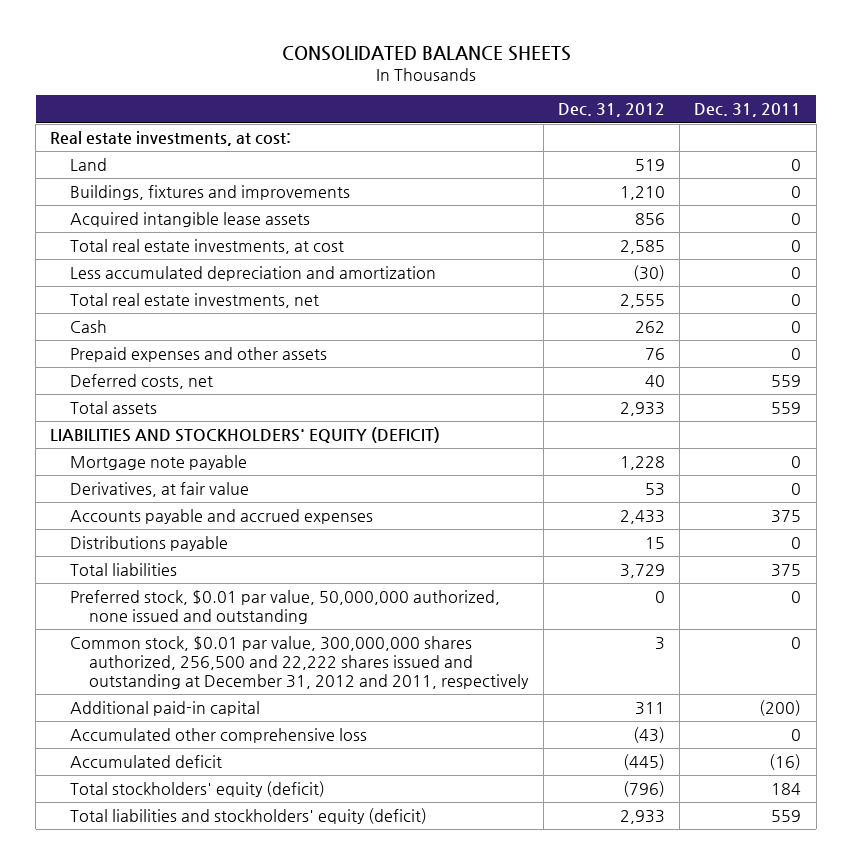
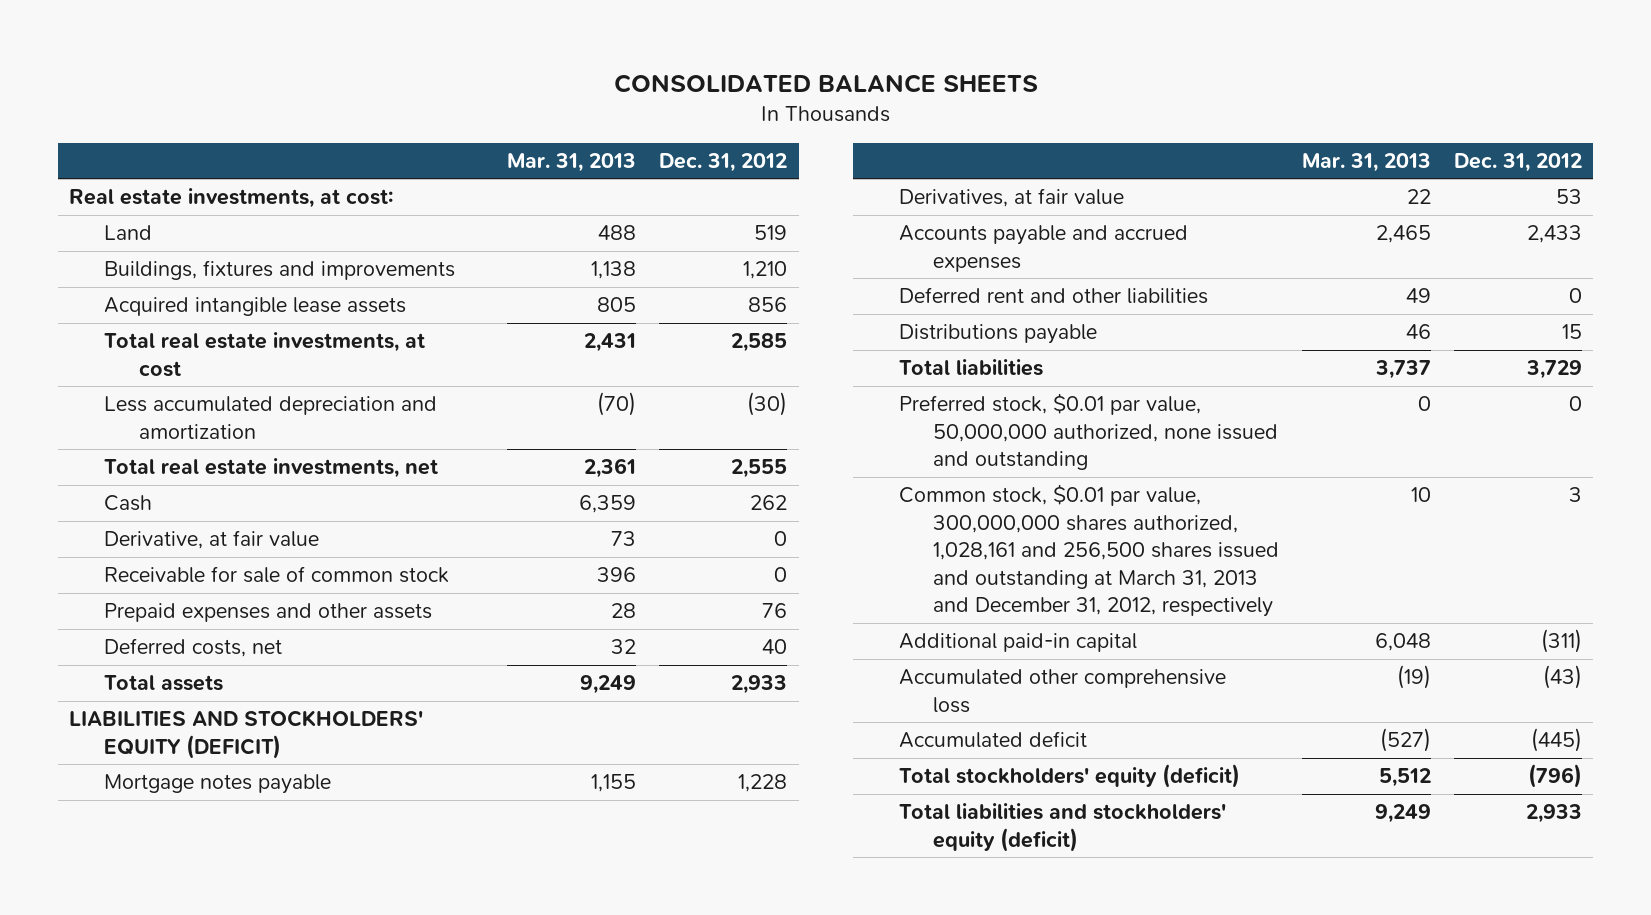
[694,103,802,118] Dec. 31, 2011 -> none
none -> [507,152,637,172] Mar. 31, 2013
none -> [104,530,320,550] Derivative, at fair value
none -> [104,566,450,584] Receivable for sale of common stock
[69,454,247,470] Mortgage note payable -> [104,774,332,795] Mortgage notes payable
none -> [898,287,1208,305] Deferred rent and other liabilities
[69,635,530,689] Common stock, $0.01 par value, 300,000,000 shares authorized, 256,500 and 22,222 shares issued and outstanding at December 31, 2012 and 2011, respectively -> [898,484,1280,618] Common stock, $0.01 par value, 300,000,000 shares authorized, 1,028,161 and 256,500 shares issued and outstanding at March 31, 2013 and December 31, 2012, respectively
[634,701,665,715] 311 -> [1540,629,1582,654] (311)

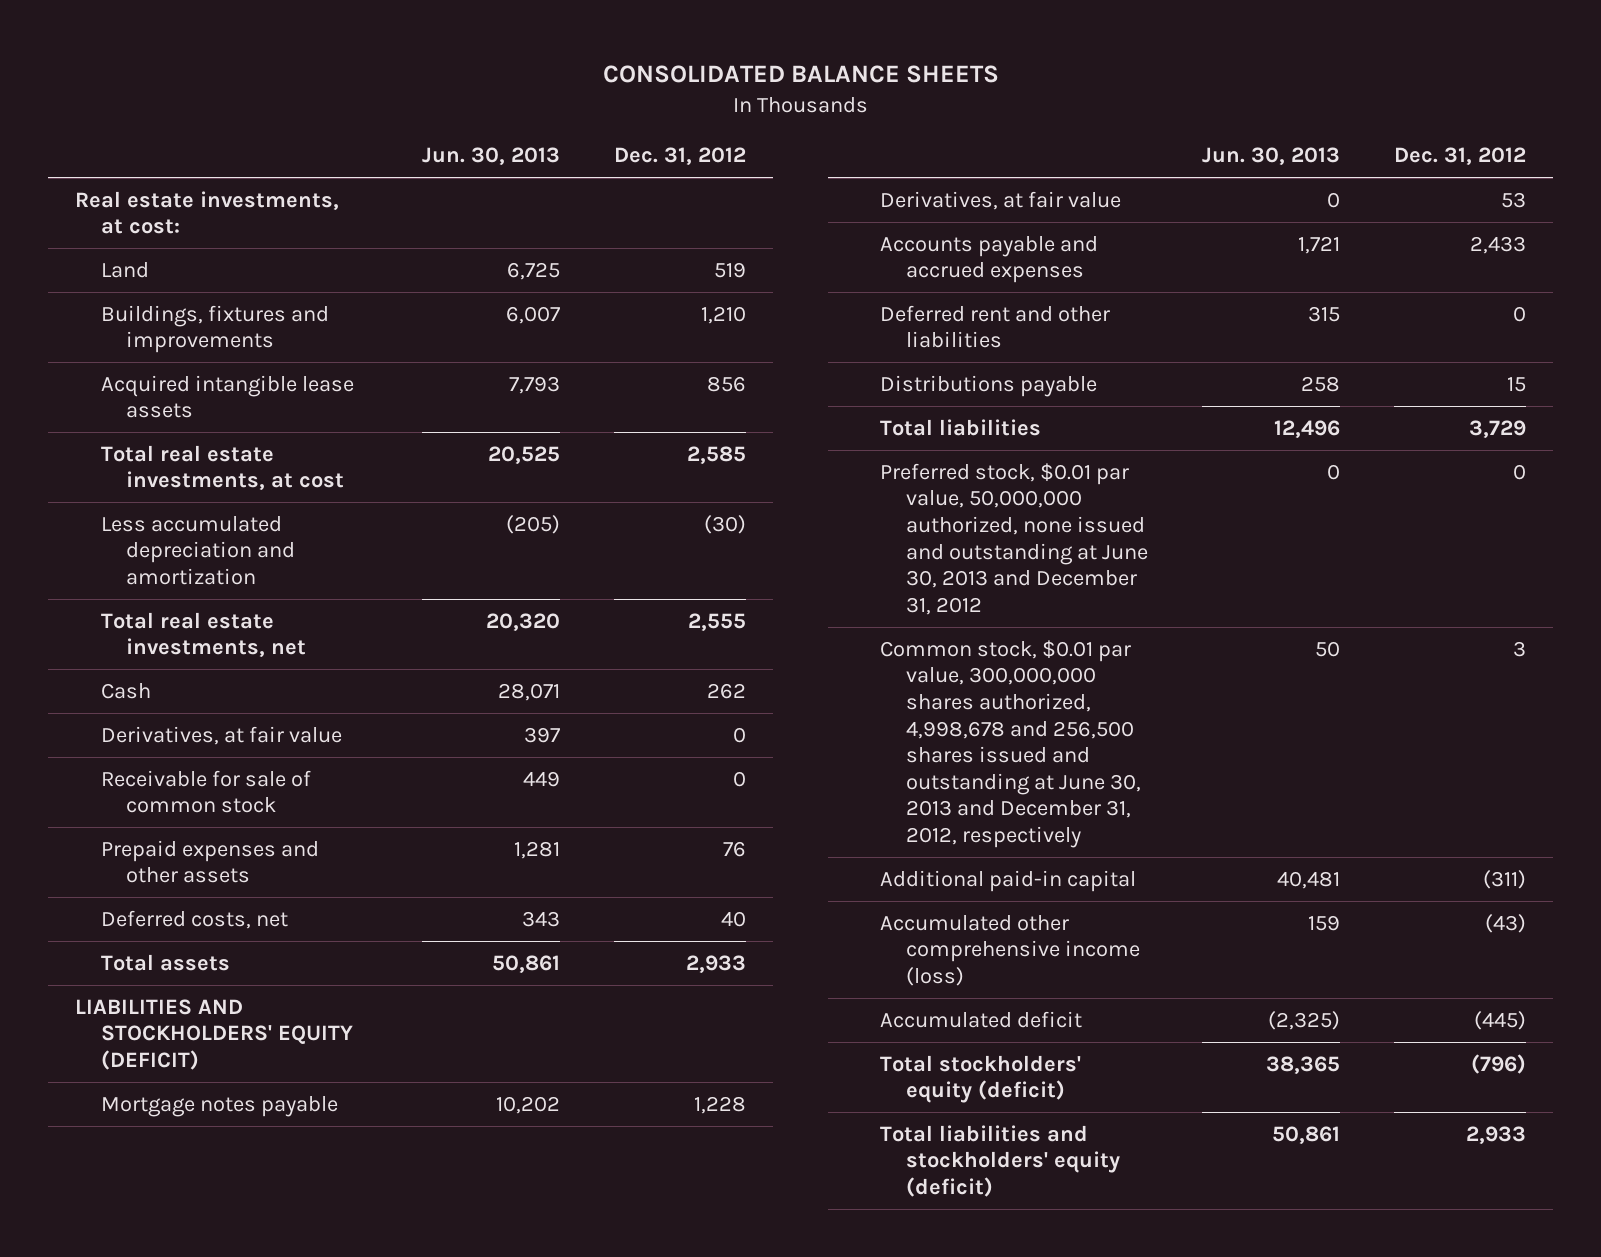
[507,152,637,172] Mar. 31, 2013 -> none
none -> [422,147,561,166] Jun. 30, 2013
[104,530,320,550] Derivative, at fair value -> [100,725,342,745] Derivatives, at fair value
[898,393,1279,471] Preferred stock, $0.01 par value, 50,000,000 authorized, none issued and outstanding -> [880,462,1148,615] Preferred stock, $0.01 par value, 50,000,000 authorized, none issued and outstanding at June 30, 2013 and December 31, 2012
[898,484,1280,618] Common stock, $0.01 par value, 300,000,000 shares authorized, 1,028,161 and 256,500 shares issued and outstanding at March 31, 2013 and December 31, 2012, respectively -> [880,639,1141,848] Common stock, $0.01 par value, 300,000,000 shares authorized, 4,998,678 and 256,500 shares issued and outstanding at June 30, 2013 and December 31, 2012, respectively
[898,669,1226,713] Accumulated other comprehensive loss -> [880,914,1140,986] Accumulated other comprehensive income (loss)

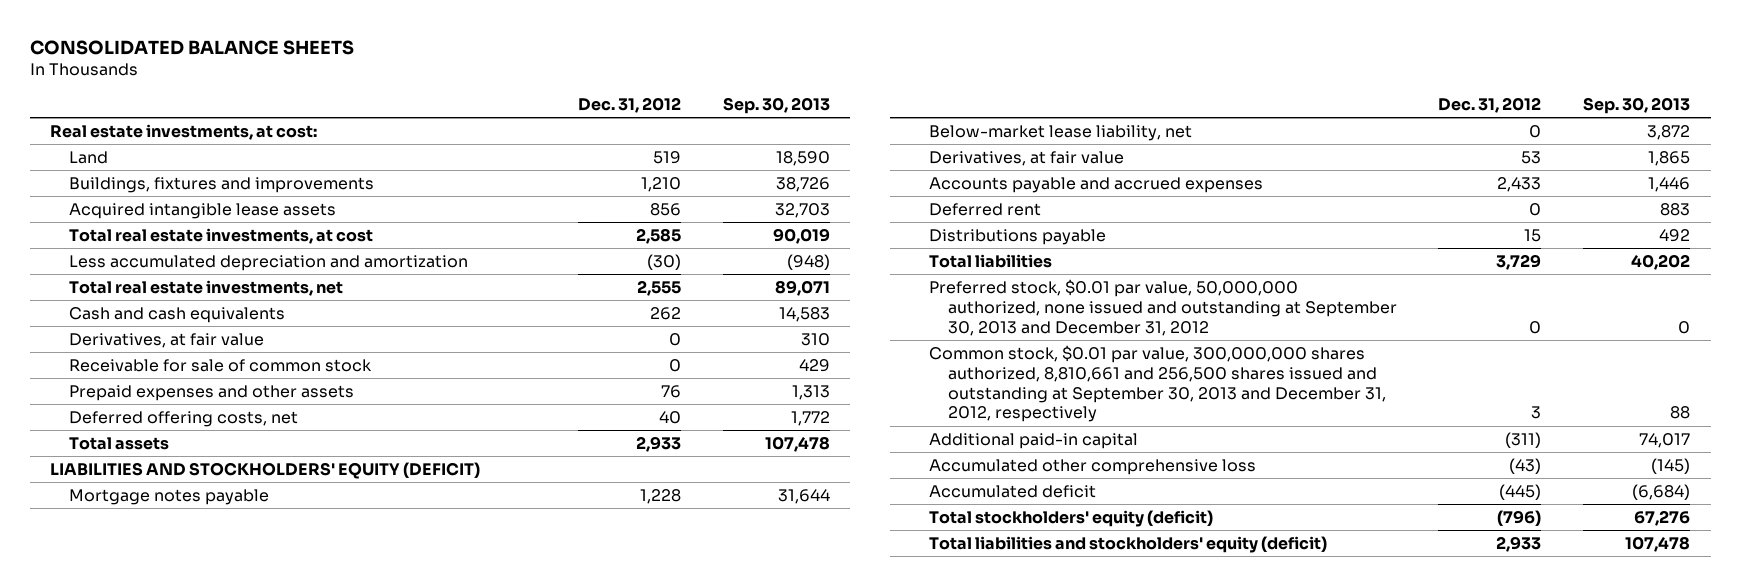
[422,147,561,166] Jun. 30, 2013 -> none
none -> [722,97,830,115] Sep. 30, 2013
[100,682,151,699] Cash -> [68,306,285,323] Cash and cash equivalents
[100,909,288,929] Deferred costs, net -> [68,410,298,427] Deferred offering costs, net
none -> [929,124,1193,141] Below-market lease liability, net
[880,304,1111,349] Deferred rent and other liabilities -> [929,202,1042,216] Deferred rent
[880,462,1148,615] Preferred stock, $0.01 par value, 50,000,000 authorized, none issued and outstanding at June 30, 2013 and December 31, 2012 -> [929,278,1397,336] Preferred stock, $0.01 par value, 50,000,000 authorized, none issued and outstanding at September 30, 2013 and December 31, 2012
[880,639,1141,848] Common stock, $0.01 par value, 300,000,000 shares authorized, 4,998,678 and 256,500 shares issued and outstanding at June 30, 2013 and December 31, 2012, respectively -> [929,344,1386,423] Common stock, $0.01 par value, 300,000,000 shares authorized, 8,810,661 and 256,500 shares issued and outstanding at September 30, 2013 and December 31, 2012, respectively
[880,914,1140,986] Accumulated other comprehensive income (loss) -> [929,458,1257,475] Accumulated other comprehensive loss

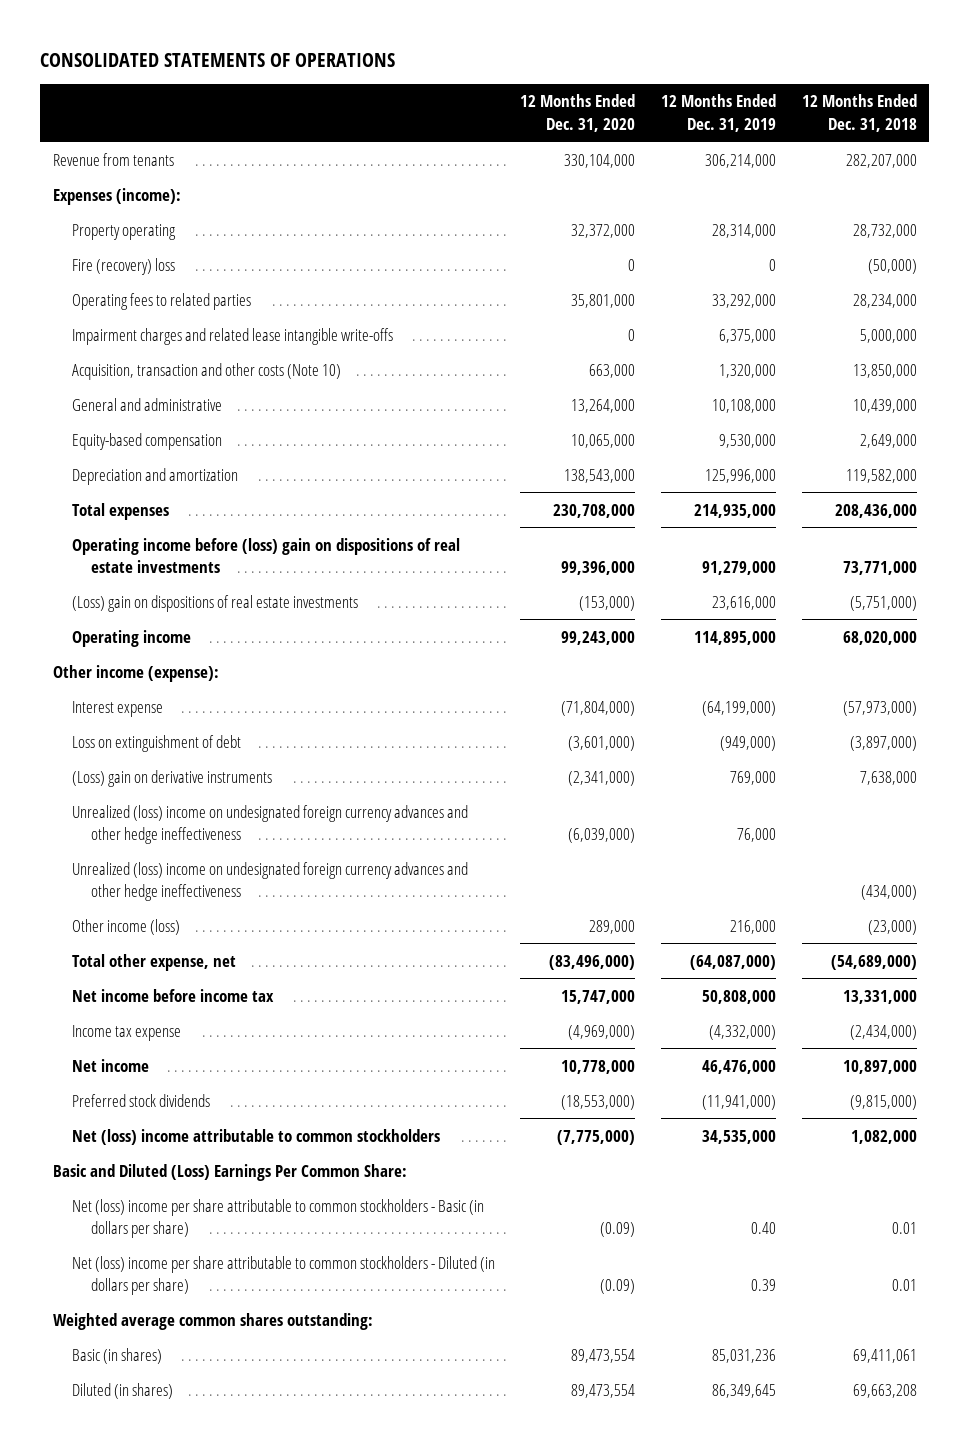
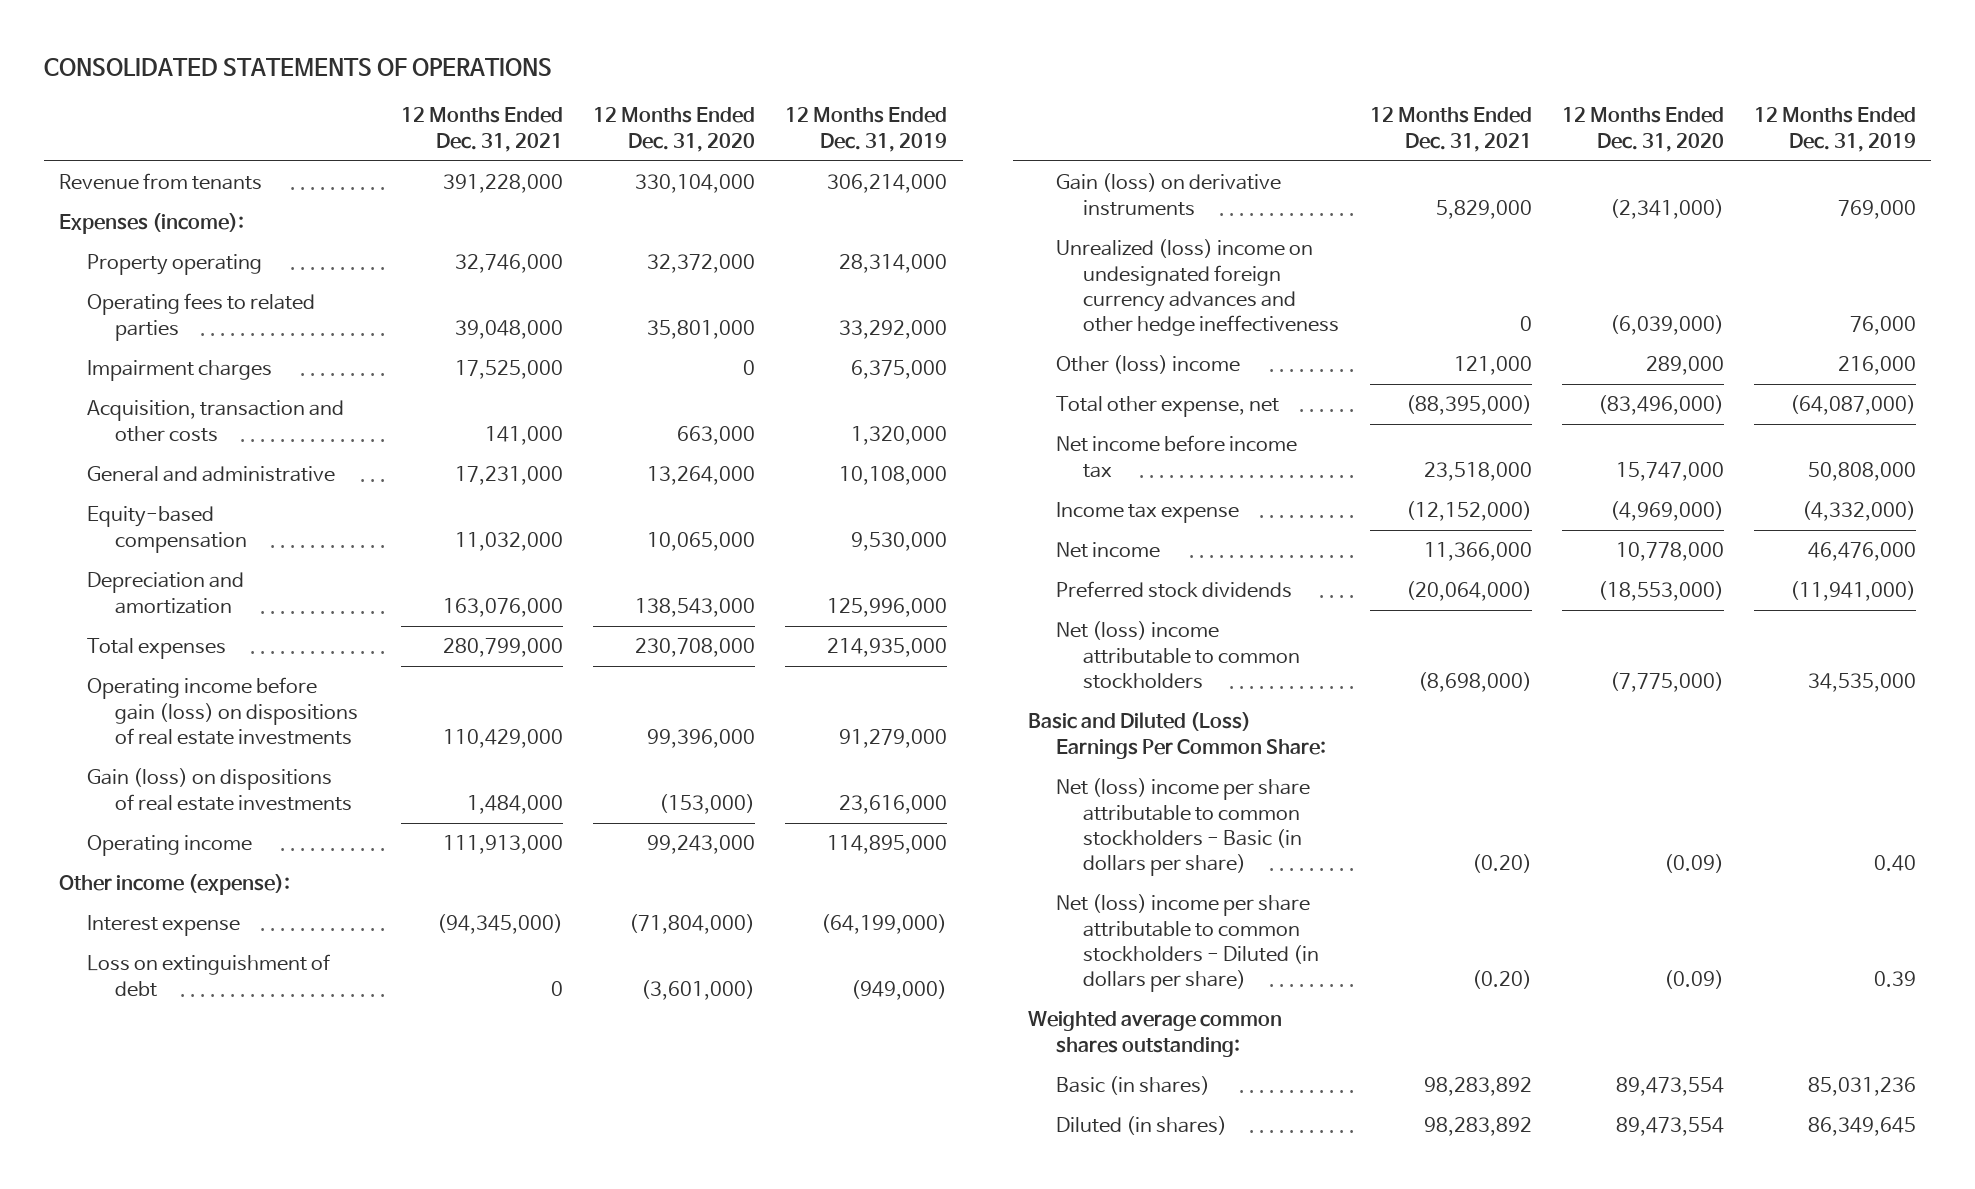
[801,94,917,132] 12 Months Ended Dec. 31, 2018 -> none
none -> [401,107,564,152] 12 Months Ended Dec. 31, 2021
[71,257,175,275] Fire (recovery) loss -> none
[71,327,393,345] Impairment charges and related lease intangible write-offs -> [87,360,273,382] Impairment charges
[71,362,341,380] Acquisition, transaction and other costs (Note 10) -> [87,400,345,442] Acquisition, transaction and other costs
[71,537,460,573] Operating income before (loss) gain on dispositions of real estate investments -> [87,677,358,745] Operating income before gain (loss) on dispositions of real estate investments
[71,594,358,612] (Loss) gain on dispositions of real estate investments -> [87,768,352,811] Gain (loss) on dispositions of real estate investments
[71,769,272,787] (Loss) gain on derivative instruments -> [1055,173,1281,216] Gain (loss) on derivative instruments
[71,861,468,901] Unrealized (loss) income on undesignated foreign currency advances and other hedge ineffectiveness -> none
[71,918,180,935] Other income (loss) -> [1055,355,1240,375] Other (loss) income

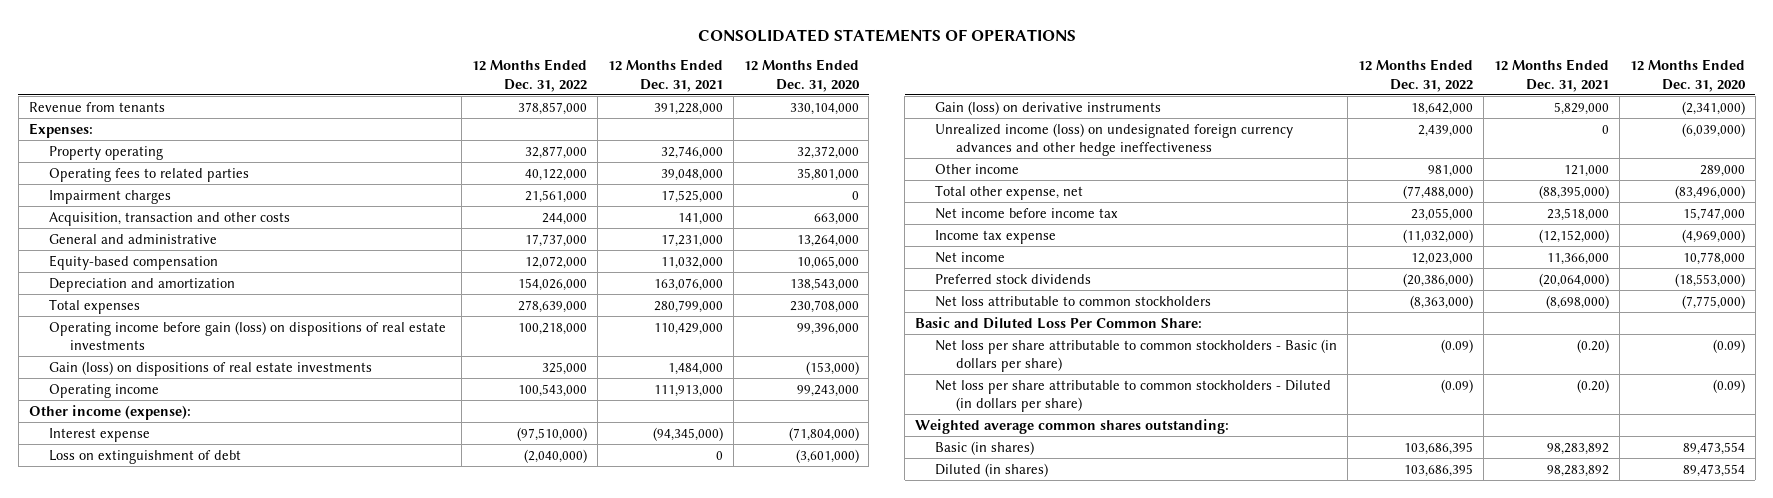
[785,107,948,152] 12 Months Ended Dec. 31, 2019 -> none
none -> [472,59,588,92] 12 Months Ended Dec. 31, 2022
[59,213,245,235] Expenses (income): -> [28,122,93,138] Expenses:
[1055,239,1340,337] Unrealized (loss) income on undesignated foreign currency advances and other hedge ineffectiveness -> [935,122,1294,156] Unrealized income (loss) on undesignated foreign currency advances and other hedge ineffectiveness
[1055,355,1240,375] Other (loss) income -> [935,163,1020,174] Other income
[1055,621,1301,689] Net (loss) income attributable to common stockholders -> [935,295,1212,307] Net loss attributable to common stockholders
[1027,712,1326,759] Basic and Diluted (Loss) Earnings Per Common Share: -> [914,316,1202,329] Basic and Diluted Loss Per Common Share:
[1055,778,1310,877] Net (loss) income per share attributable to common stockholders - Basic (in dollars per share) -> [935,338,1338,372] Net loss per share attributable to common stockholders - Basic (in dollars per share)
[1055,894,1320,993] Net (loss) income per share attributable to common stockholders - Diluted (in dollars per share) -> [935,379,1332,412] Net loss per share attributable to common stockholders - Diluted (in dollars per share)

